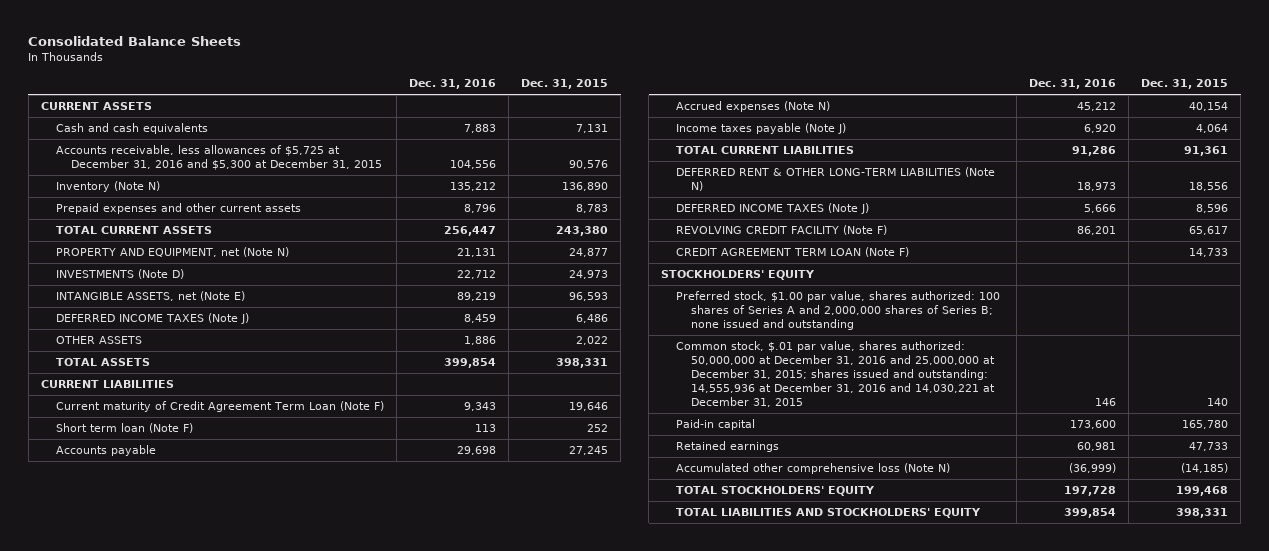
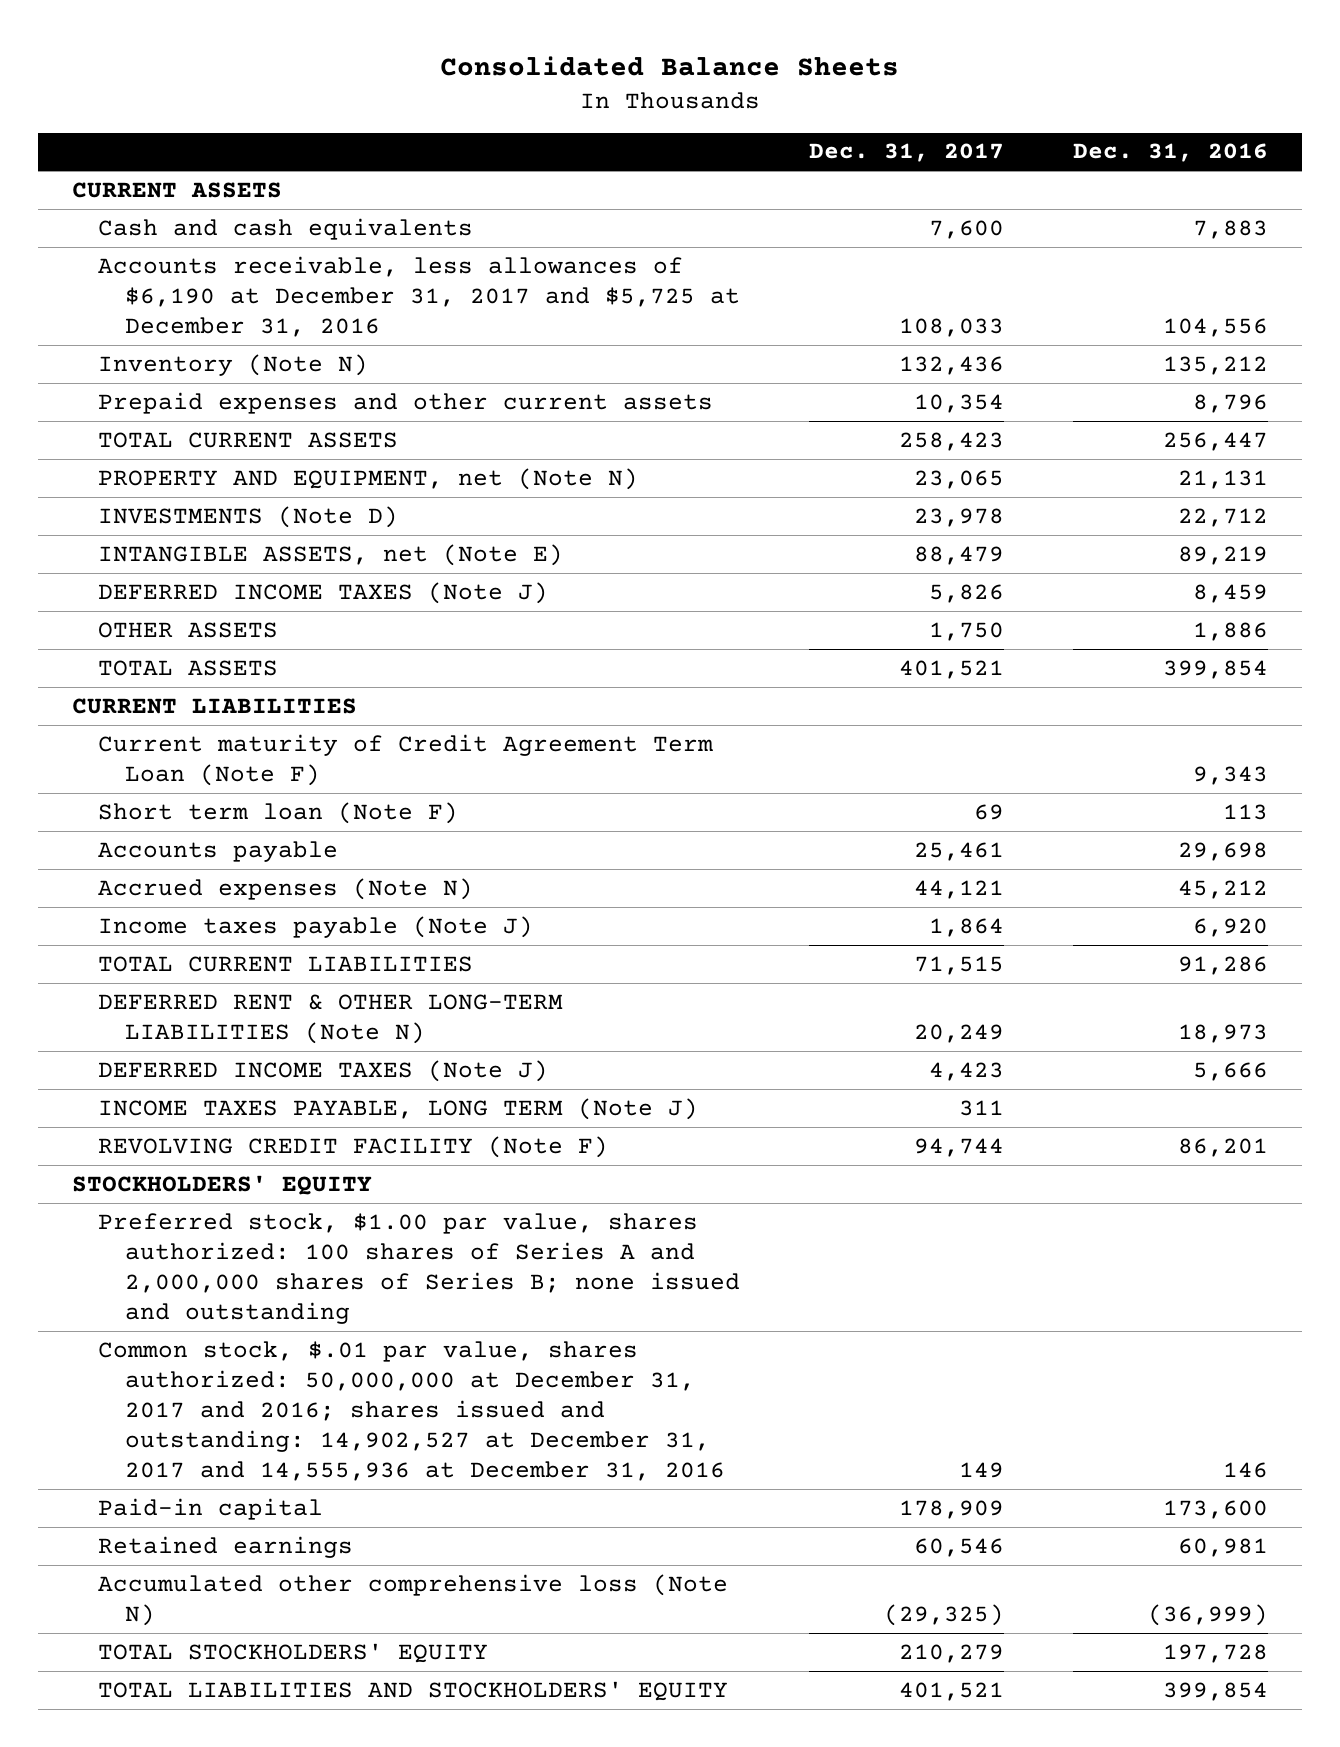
[521,79,609,90] Dec. 31, 2015 -> none
none -> [808,143,1004,163] Dec. 31, 2017
[56,145,383,170] Accounts receivable, less allowances of $5,725 at December 31, 2016 and $5,300 at December 31, 2015 -> [98,255,740,338] Accounts receivable, less allowances of $6,190 at December 31, 2017 and $5,725 at December 31, 2016
none -> [98,1097,699,1120] INCOME TAXES PAYABLE, LONG TERM (Note J)
[676,247,910,258] CREDIT AGREEMENT TERM LOAN (Note F) -> none
[676,341,996,407] Common stock, $.01 par value, shares authorized: 50,000,000 at December 31, 2016 and 25,000,000 at December 31, 2015; shares issued and outstanding: 14,555,936 at December 31, 2016 and 14,030,221 at December 31, 2015 -> [98,1340,725,1482] Common stock, $.01 par value, shares authorized: 50,000,000 at December 31, 2017 and 2016; shares issued and outstanding: 14,902,527 at December 31, 2017 and 14,555,936 at December 31, 2016

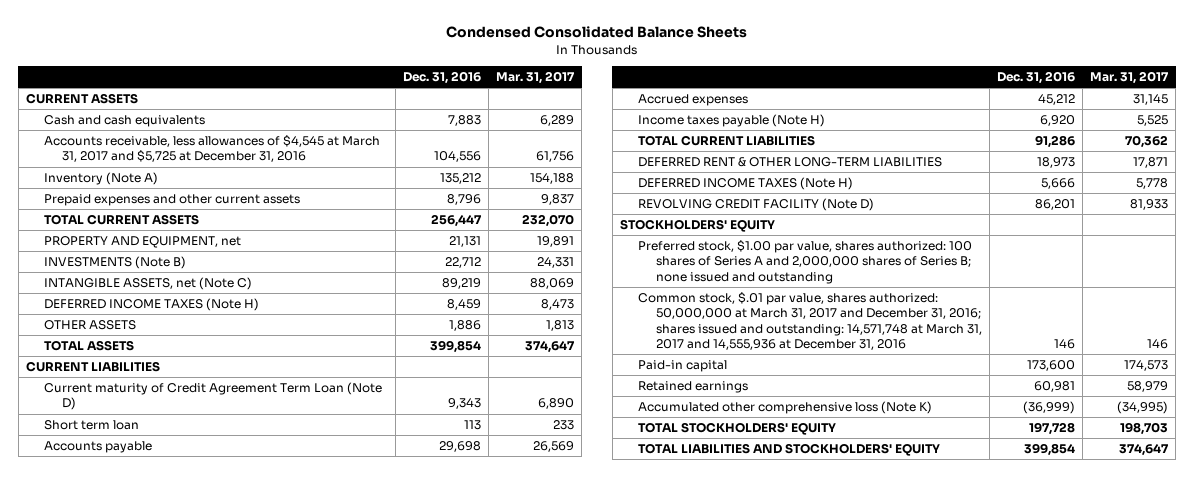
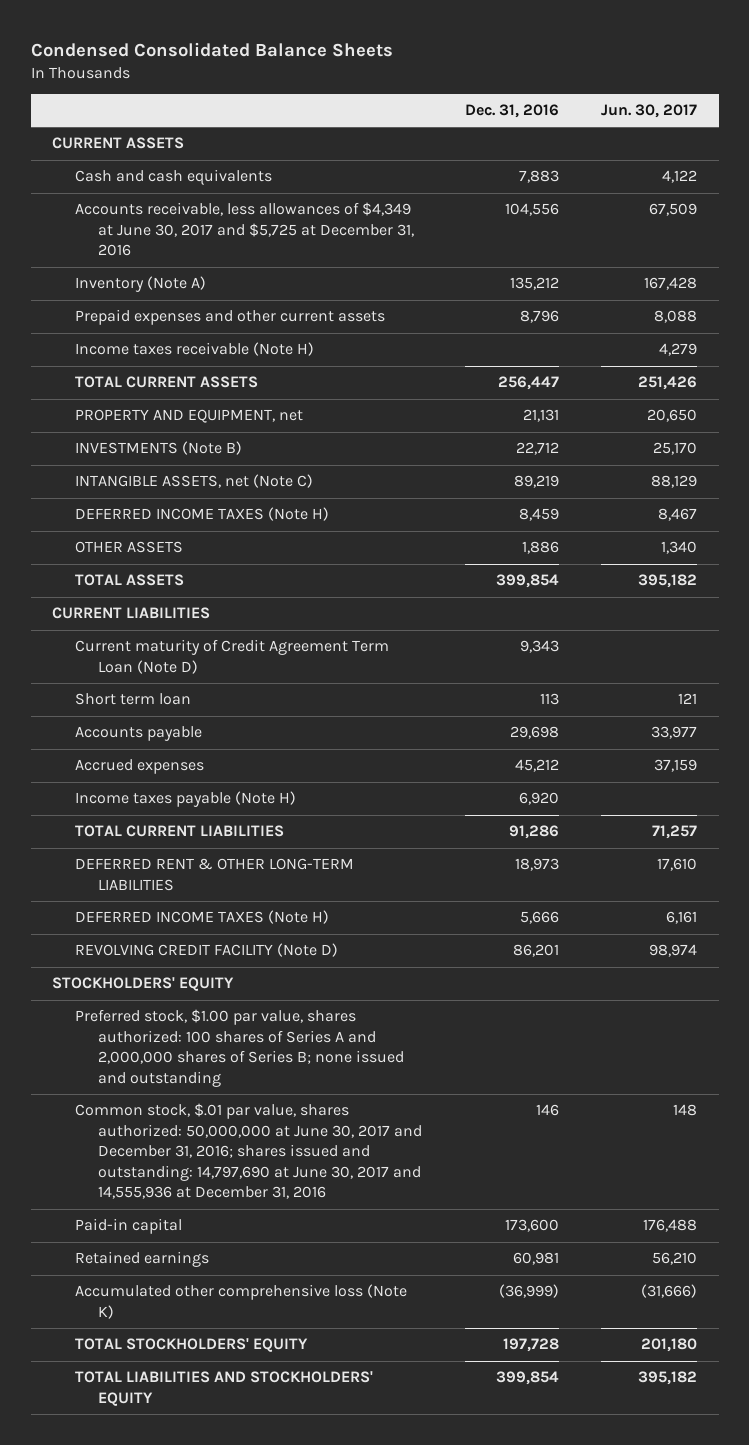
[496,70,576,84] Mar. 31, 2017 -> none
none -> [601,104,698,119] Jun. 30, 2017
[44,135,381,163] Accounts receivable, less allowances of $4,545 at March 31, 2017 and $5,725 at December 31, 2016 -> [75,202,415,257] Accounts receivable, less allowances of $4,349 at June 30, 2017 and $5,725 at December 31, 2016
none -> [75,342,315,357] Income taxes receivable (Note H)
[638,292,983,351] Common stock, $.01 par value, shares authorized: 50,000,000 at March 31, 2017 and December 31, 2016; shares issued and outstanding: 14,571,748 at March 31, 2017 and 14,555,936 at December 31, 2016 -> [75,1103,423,1200] Common stock, $.01 par value, shares authorized: 50,000,000 at June 30, 2017 and December 31, 2016; shares issued and outstanding: 14,797,690 at June 30, 2017 and 14,555,936 at December 31, 2016

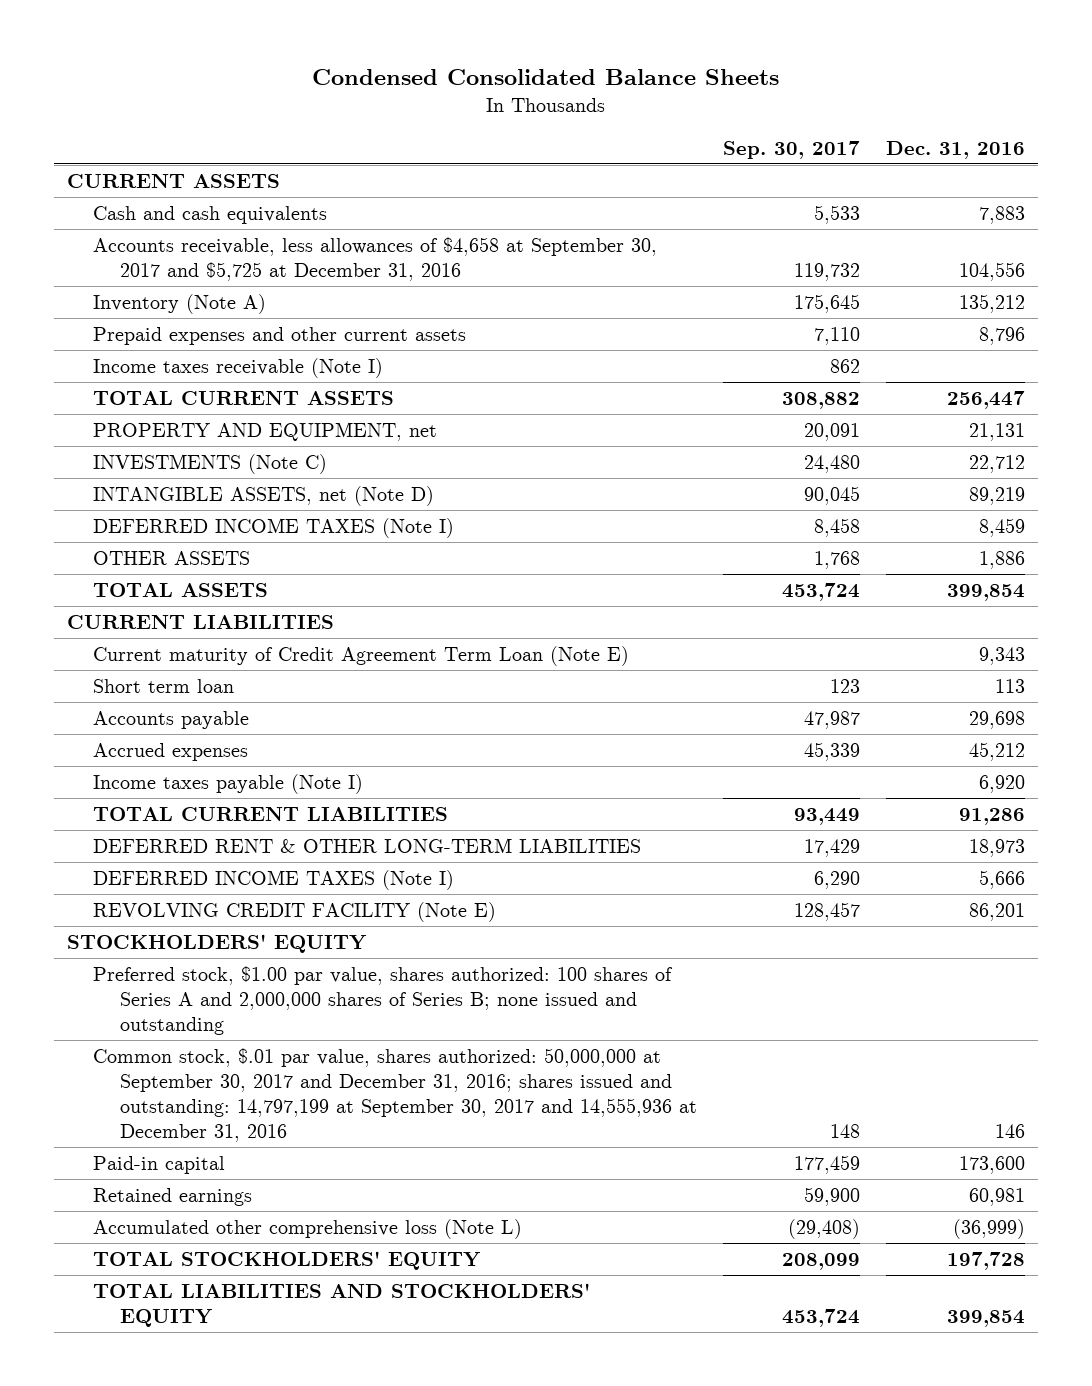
[601,104,698,119] Jun. 30, 2017 -> none
none -> [723,141,861,160] Sep. 30, 2017
[75,202,415,257] Accounts receivable, less allowances of $4,349 at June 30, 2017 and $5,725 at December 31, 2016 -> [93,236,658,281] Accounts receivable, less allowances of $4,658 at September 30, 2017 and $5,725 at December 31, 2016
[75,342,315,357] Income taxes receivable (Note H) -> [93,357,384,378] Income taxes receivable (Note I)
[75,441,243,456] INVESTMENTS (Note B) -> [93,453,328,474] INVESTMENTS (Note C)
[75,474,314,489] INTANGIBLE ASSETS, net (Note C) -> [93,485,435,506] INTANGIBLE ASSETS, net (Note D)
[75,507,330,522] DEFERRED INCOME TAXES (Note H) -> [93,517,455,538] DEFERRED INCOME TAXES (Note I)
[75,639,390,674] Current maturity of Credit Agreement Term Loan (Note D) -> [93,645,630,666] Current maturity of Credit Agreement Term Loan (Note E)
[75,791,297,808] Income taxes payable (Note H) -> [93,773,364,794] Income taxes payable (Note I)
[75,910,330,925] DEFERRED INCOME TAXES (Note H) -> [93,869,455,890] DEFERRED INCOME TAXES (Note I)
[75,943,339,958] REVOLVING CREDIT FACILITY (Note D) -> [93,901,497,922] REVOLVING CREDIT FACILITY (Note E)
[75,1103,423,1200] Common stock, $.01 par value, shares authorized: 50,000,000 at June 30, 2017 and December 31, 2016; shares issued and outstanding: 14,797,690 at June 30, 2017 and 14,555,936 at December 31, 2016 -> [93,1047,697,1142] Common stock, $.01 par value, shares authorized: 50,000,000 at September 30, 2017 and December 31, 2016; shares issued and outstanding: 14,797,199 at September 30, 2017 and 14,555,936 at December 31, 2016
[75,1284,408,1319] Accumulated other comprehensive loss (Note K) -> [93,1218,523,1239] Accumulated other comprehensive loss (Note L)

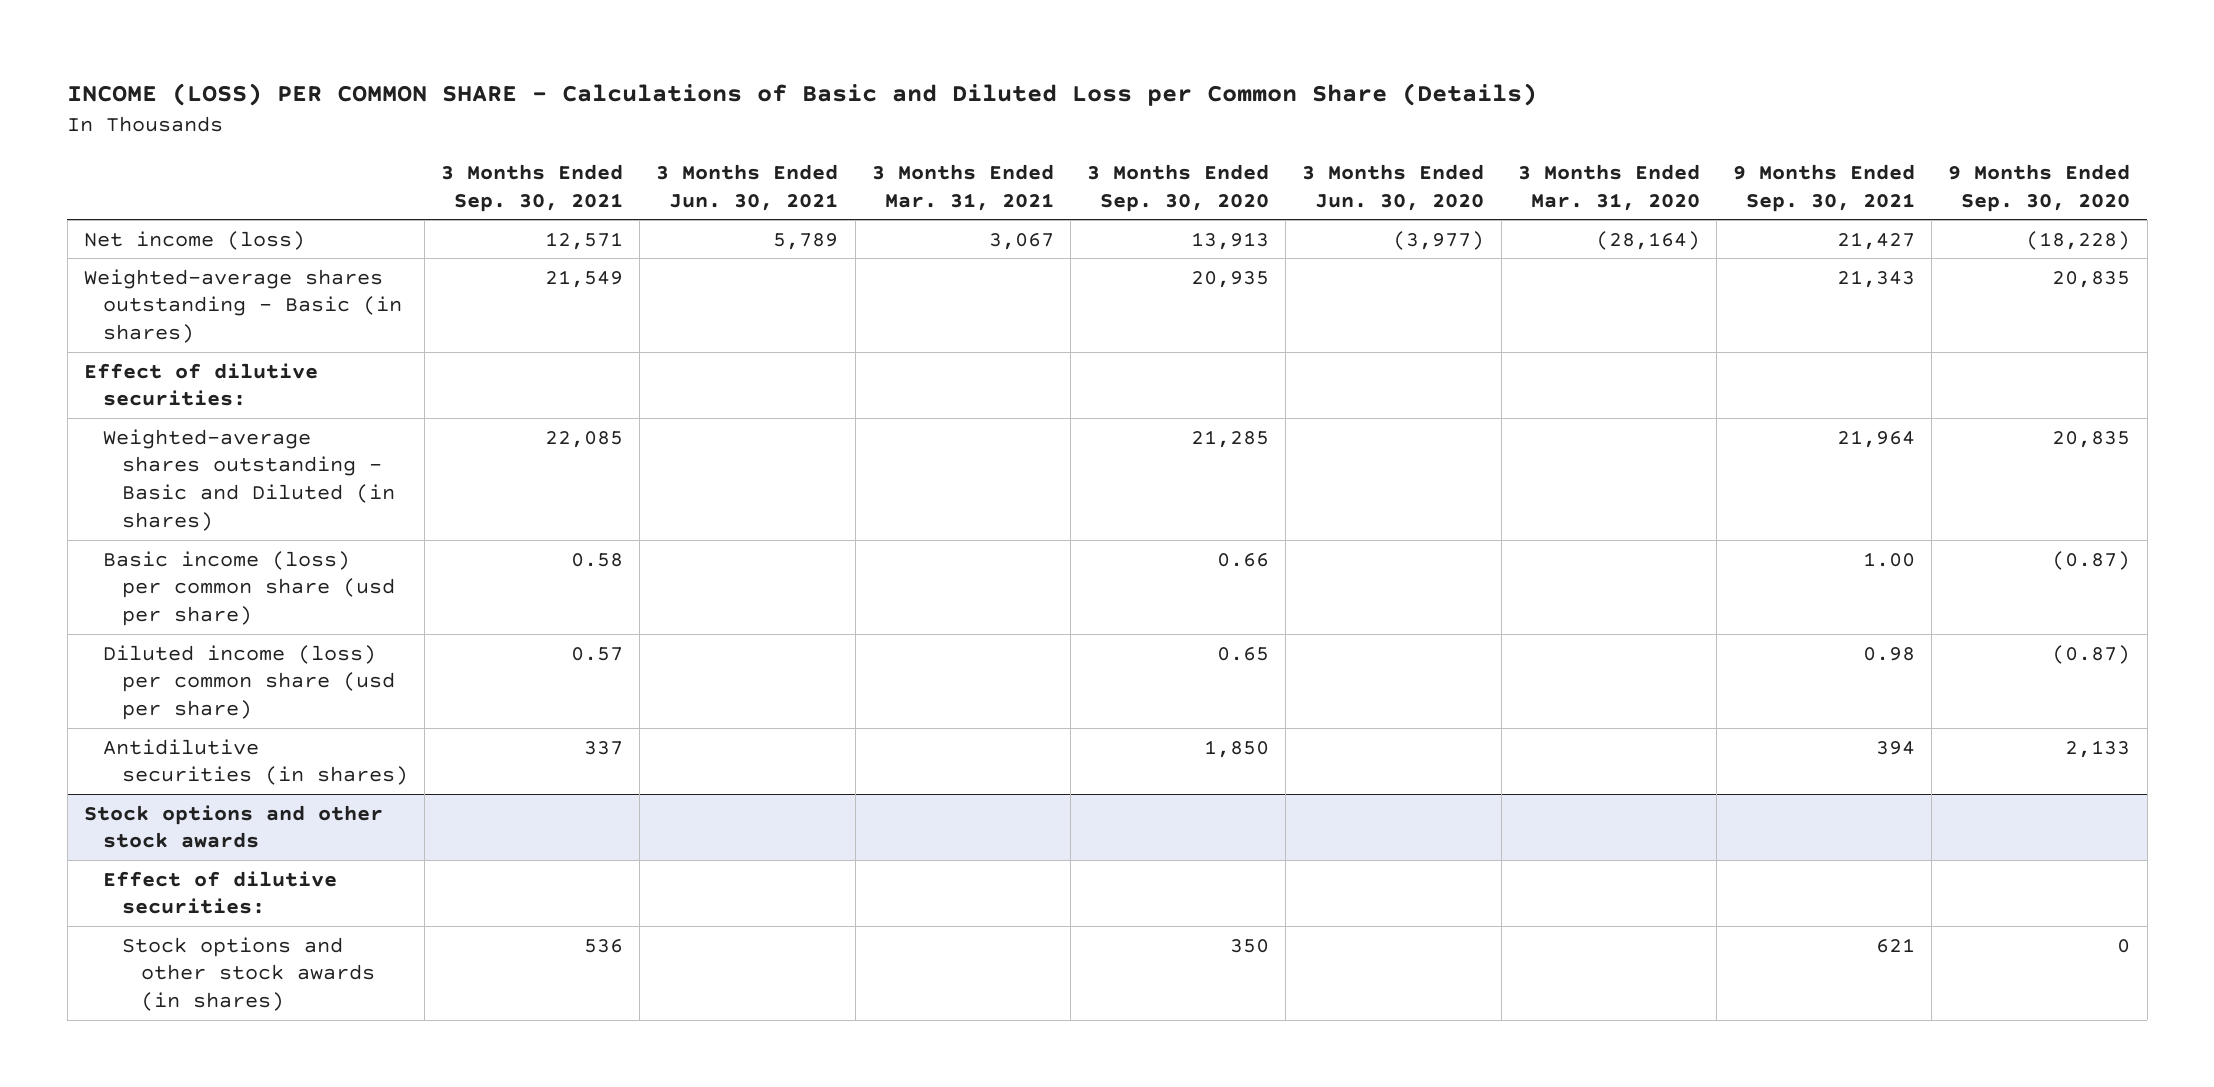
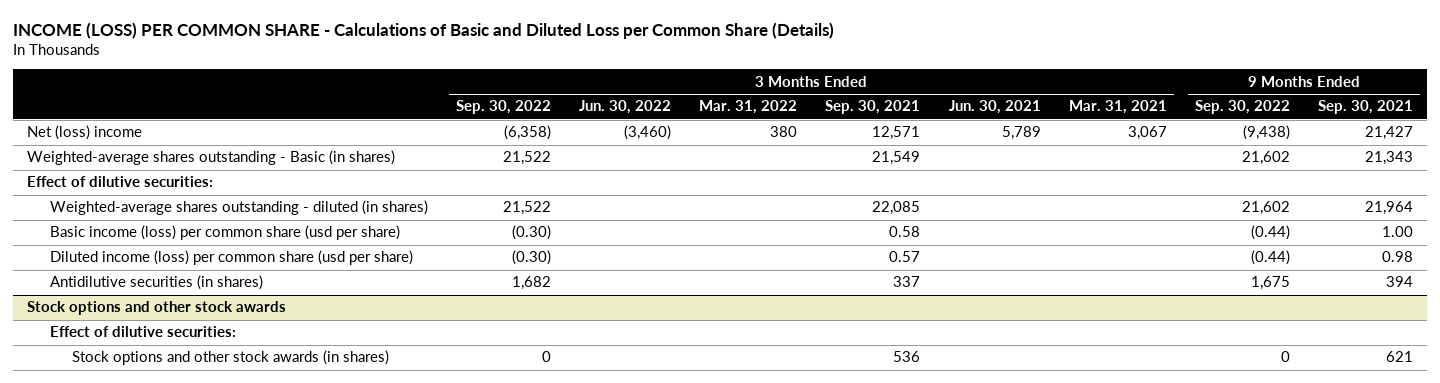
[1087,163,1270,212] 3 Months Ended Sep. 30, 2020 -> none
[1302,163,1485,211] 3 Months Ended Jun. 30, 2020 -> none
[1517,163,1700,211] 3 Months Ended Mar. 31, 2020 -> none
[1948,163,2131,212] 9 Months Ended Sep. 30, 2020 -> none
none -> [455,100,551,115] Sep. 30, 2022
none -> [579,100,672,115] Jun. 30, 2022
none -> [699,100,798,115] Mar. 31, 2022
none -> [1194,100,1290,115] Sep. 30, 2022
[83,230,305,250] Net income (loss) -> [27,125,143,141] Net (loss) income
[102,428,395,531] Weighted-average shares outstanding - Basic and Diluted (in shares) -> [49,200,428,216] Weighted-average shares outstanding - diluted (in shares)

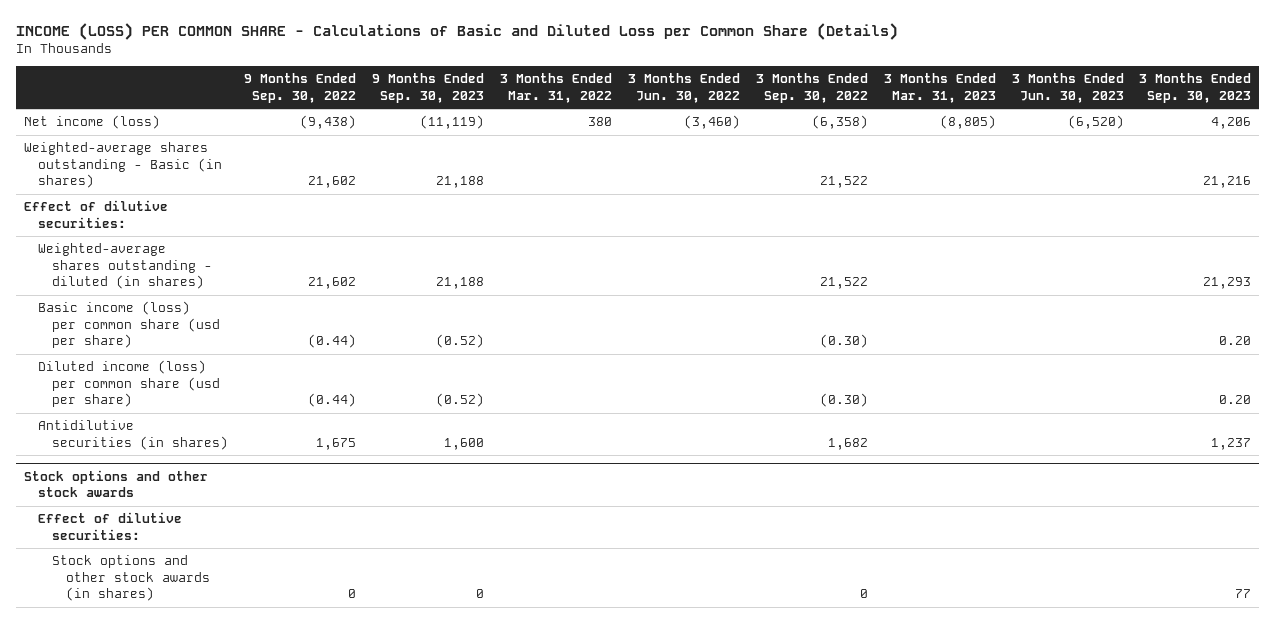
[825,100,921,115] Sep. 30, 2021 -> none
[948,100,1041,115] Jun. 30, 2021 -> none
[1068,100,1167,115] Mar. 31, 2021 -> none
[1318,100,1414,115] Sep. 30, 2021 -> none
none -> [372,73,485,103] 9 Months Ended Sep. 30, 2023
none -> [883,73,996,103] 3 Months Ended Mar. 31, 2023
none -> [1011,73,1124,103] 3 Months Ended Jun. 30, 2023
none -> [1139,73,1252,103] 3 Months Ended Sep. 30, 2023
[27,125,143,141] Net (loss) income -> [24,115,161,130] Net income (loss)

